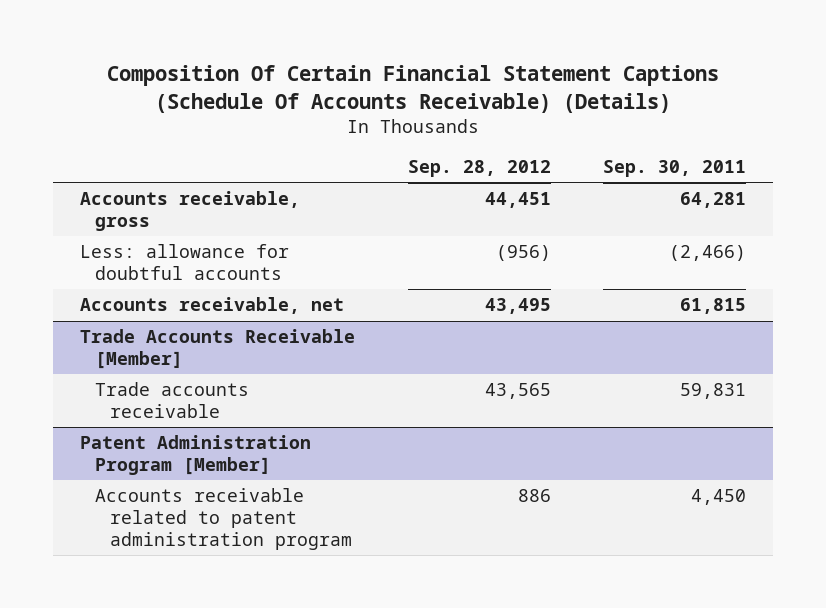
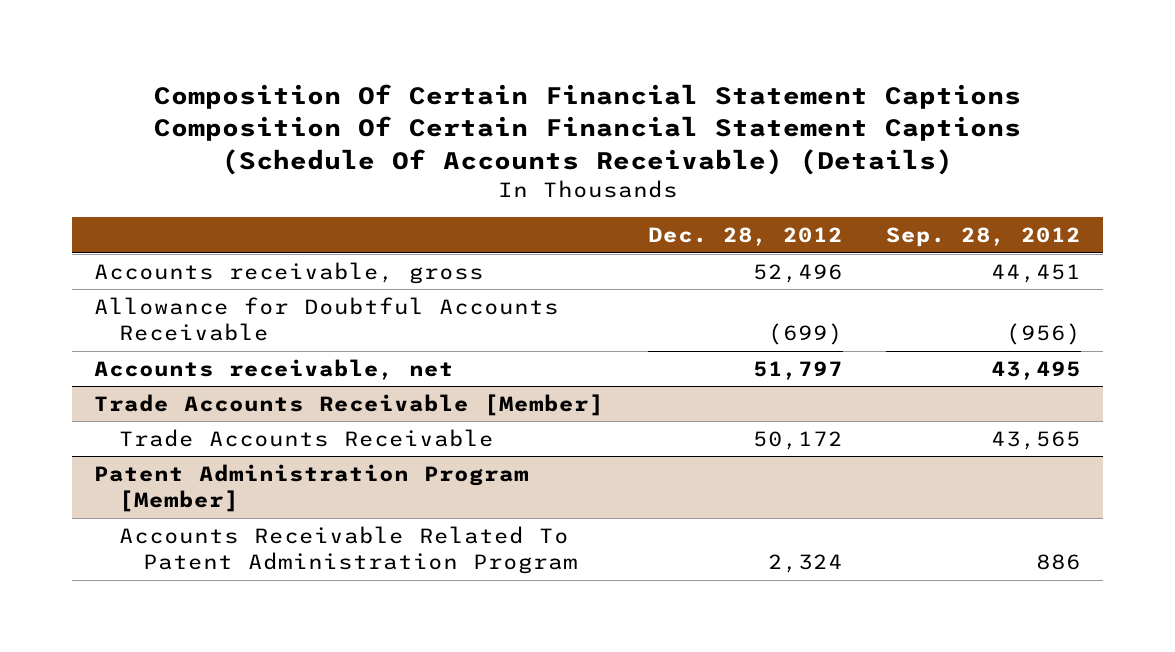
[107,65,720,113] Composition Of Certain Financial Statement Captions (Schedule Of Accounts Receivable) (Details) -> [153,84,1021,175] Composition Of Certain Financial Statement Captions Composition Of Certain Financial Statement Captions (Schedule Of Accounts Receivable) (Details)
[603,160,747,178] Sep. 30, 2011 -> none
none -> [647,227,843,247] Dec. 28, 2012
[79,244,289,281] Less: allowance for doubtful accounts -> [93,296,559,342] Allowance for Doubtful Accounts Receivable
[95,382,250,419] Trade accounts receivable -> [118,428,494,447] Trade Accounts Receivable
[95,488,353,550] Accounts receivable related to patent administration program -> [118,525,579,575] Accounts Receivable Related To Patent Administration Program

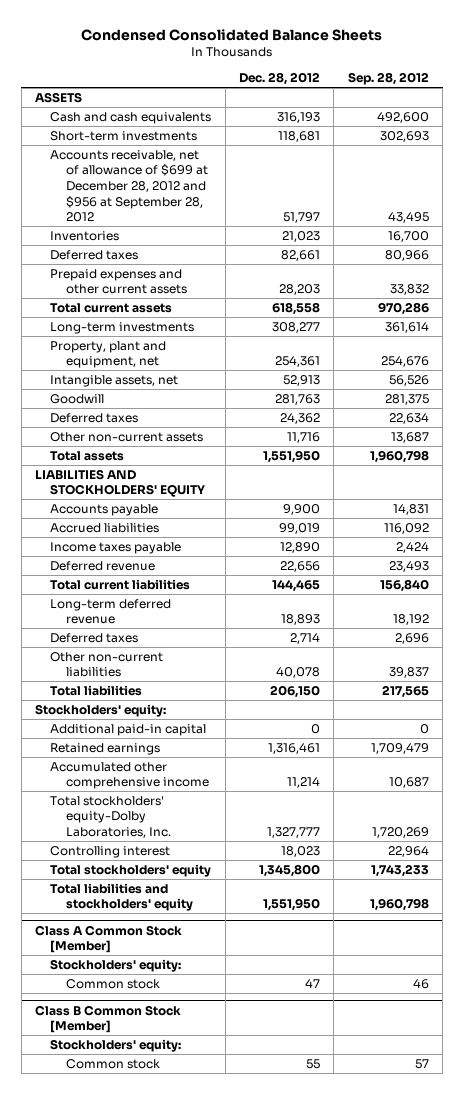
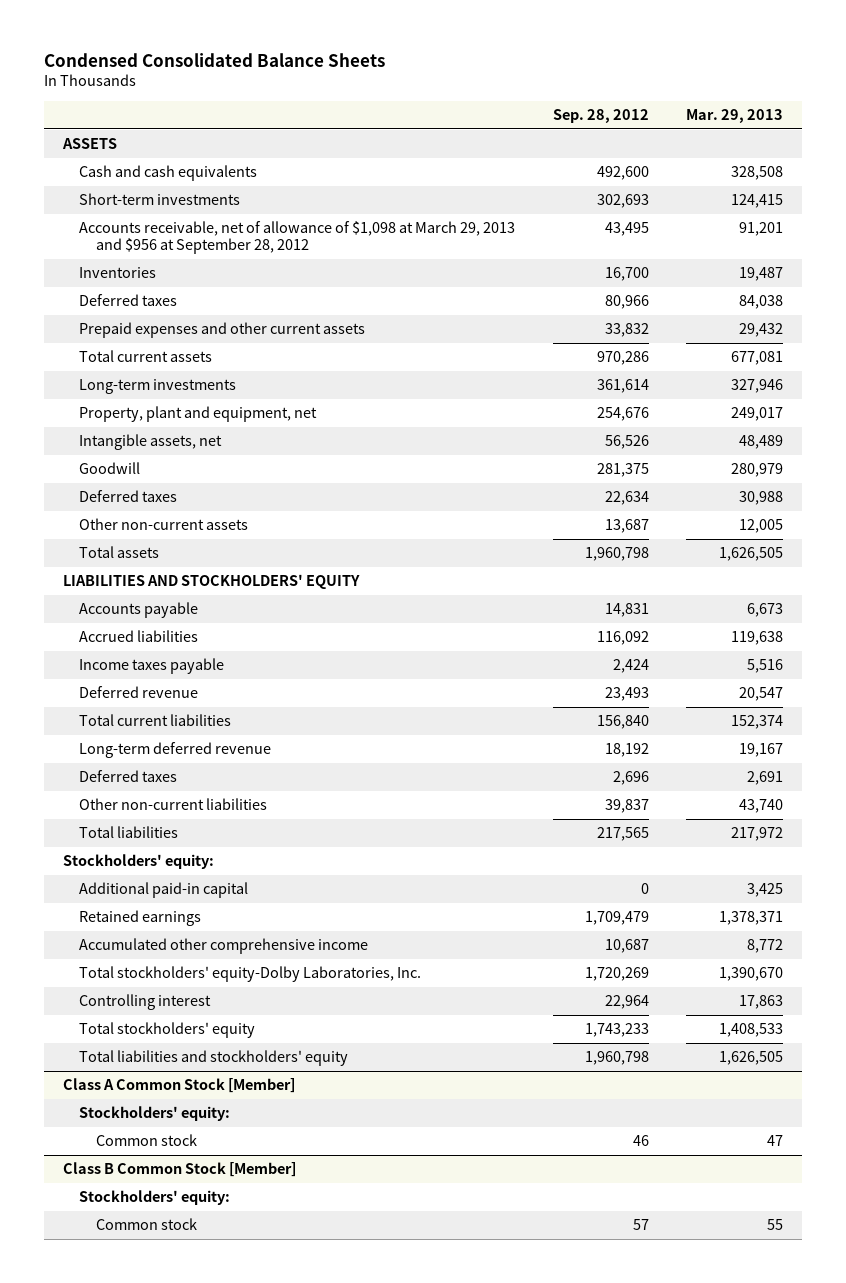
[239,72,321,86] Dec. 28, 2012 -> none
none -> [686,109,784,124] Mar. 29, 2013
[50,149,209,223] Accounts receivable, net of allowance of $699 at December 28, 2012 and $956 at September 28, 2012 -> [79,221,516,255] Accounts receivable, net of allowance of $1,098 at March 29, 2013 and $956 at September 28, 2012

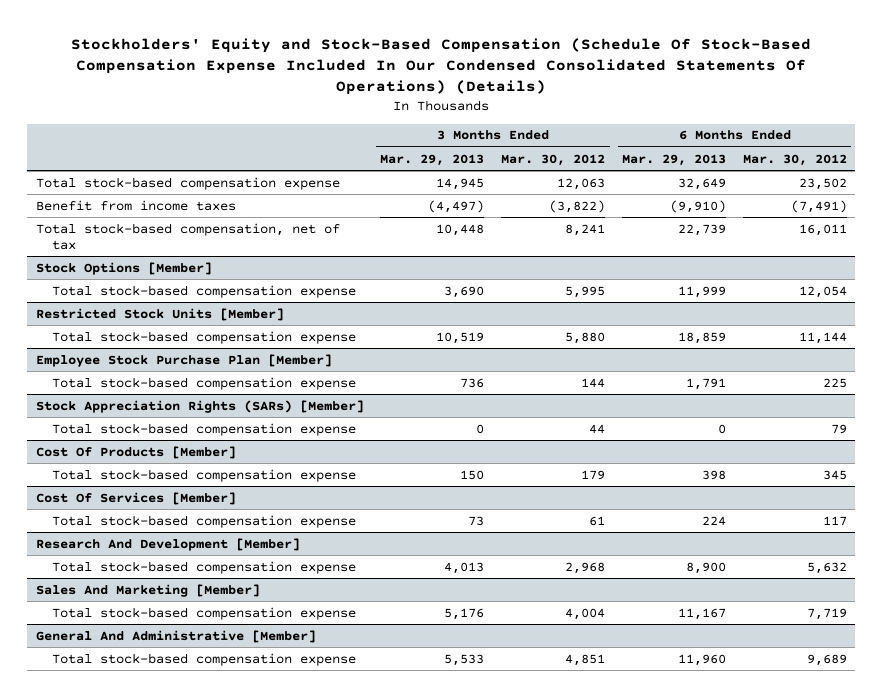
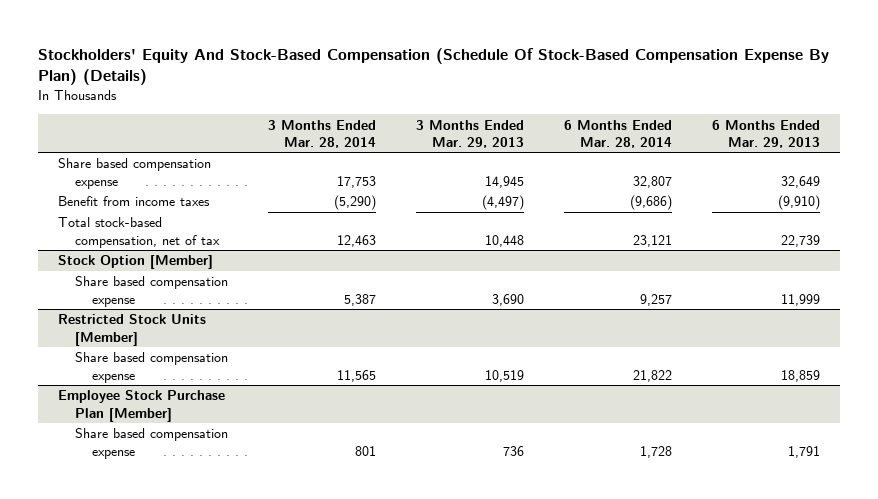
[71,37,812,96] Stockholders' Equity and Stock-Based Compensation (Schedule Of Stock-Based Compensation Expense Included In Our Condensed Consolidated Statements Of Operations) (Details) -> [38,47,830,86] Stockholders' Equity And Stock-Based Compensation (Schedule Of Stock-Based Compensation Expense By Plan) (Details)
[501,153,606,166] Mar. 30, 2012 -> none
[743,153,848,166] Mar. 30, 2012 -> none
none -> [267,119,376,148] 3 Months Ended Mar. 28, 2014
none -> [564,119,673,148] 6 Months Ended Mar. 28, 2014
[35,176,340,190] Total stock-based compensation expense -> [58,158,212,189] Share based compensation expense
[35,261,212,275] Stock Options [Member] -> [58,255,214,270] Stock Option [Member]
[52,284,357,298] Total stock-based compensation expense -> [74,276,228,307] Share based compensation expense
[52,330,357,344] Total stock-based compensation expense -> [74,352,228,383] Share based compensation expense
[35,399,364,413] Stock Appreciation Rights (SARs) [Member] -> none
[52,422,357,436] Total stock-based compensation expense -> none
[35,445,236,459] Cost Of Products [Member] -> none
[52,468,357,482] Total stock-based compensation expense -> none
[35,491,236,505] Cost Of Services [Member] -> none
[52,514,357,528] Total stock-based compensation expense -> none
[35,537,300,551] Research And Development [Member] -> none
[52,560,357,574] Total stock-based compensation expense -> none
[35,583,260,597] Sales And Marketing [Member] -> none
[52,606,357,620] Total stock-based compensation expense -> none
[35,629,316,643] General And Administrative [Member] -> none
[52,652,357,666] Total stock-based compensation expense -> none
[52,376,357,390] Total stock-based compensation expense -> [74,428,228,459] Share based compensation expense

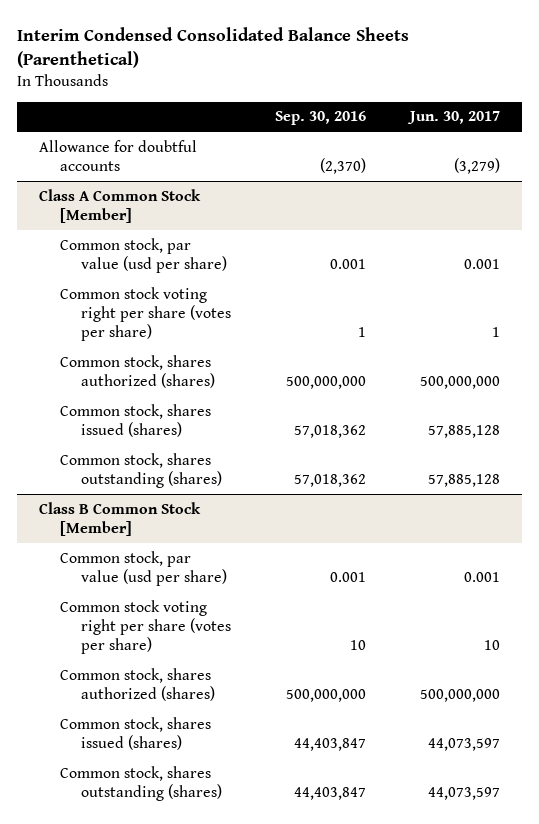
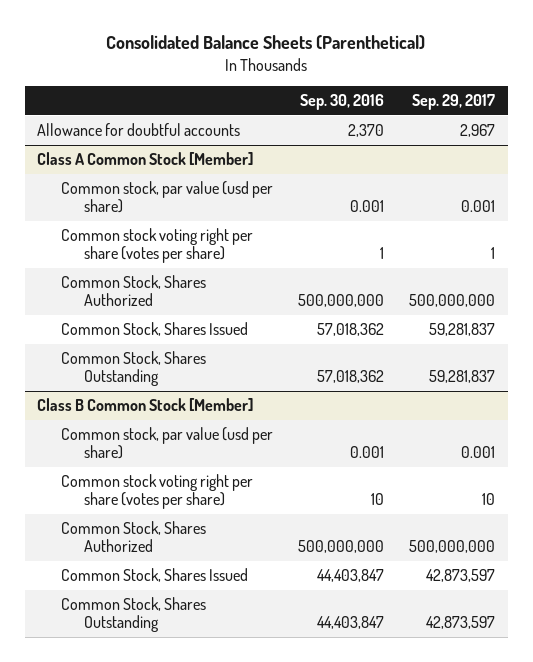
[17,27,410,69] Interim Condensed Consolidated Balance Sheets (Parenthetical) -> [106,35,426,51] Consolidated Balance Sheets (Parenthetical)
[406,111,500,125] Jun. 30, 2017 -> none
none -> [412,94,496,111] Sep. 29, 2017
[319,157,366,174] (2,370) -> [348,124,385,138] 2,370
[60,354,215,388] Common stock, shares authorized (shares) -> [60,275,206,307] Common Stock, Shares Authorized
[60,403,212,437] Common stock, shares issued (shares) -> [60,322,248,337] Common Stock, Shares Issued
[60,452,222,488] Common stock, shares outstanding (shares) -> [60,351,206,387] Common Stock, Shares Outstanding
[60,667,215,701] Common stock, shares authorized (shares) -> [60,521,206,553] Common Stock, Shares Authorized
[60,716,212,750] Common stock, shares issued (shares) -> [60,568,248,583] Common Stock, Shares Issued
[60,765,222,801] Common stock, shares outstanding (shares) -> [60,597,206,633] Common Stock, Shares Outstanding

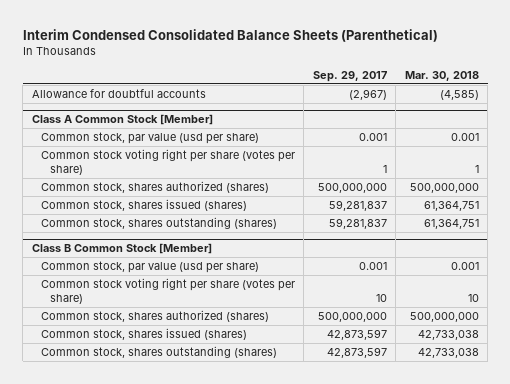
[106,35,426,51] Consolidated Balance Sheets (Parenthetical) -> [22,29,438,43] Interim Condensed Consolidated Balance Sheets (Parenthetical)
[300,94,385,111] Sep. 30, 2016 -> none
none -> [404,71,479,82] Mar. 30, 2018
[460,124,496,138] 2,967 -> [348,88,387,100] (2,967)
[60,275,206,307] Common Stock, Shares Authorized -> [40,180,269,193] Common stock, shares authorized (shares)
[60,322,248,337] Common Stock, Shares Issued -> [40,198,247,211] Common stock, shares issued (shares)
[60,351,206,387] Common Stock, Shares Outstanding -> [40,216,277,229] Common stock, shares outstanding (shares)
[60,521,206,553] Common Stock, Shares Authorized -> [40,309,269,322] Common stock, shares authorized (shares)
[60,568,248,583] Common Stock, Shares Issued -> [40,327,247,340] Common stock, shares issued (shares)
[60,597,206,633] Common Stock, Shares Outstanding -> [40,345,277,358] Common stock, shares outstanding (shares)

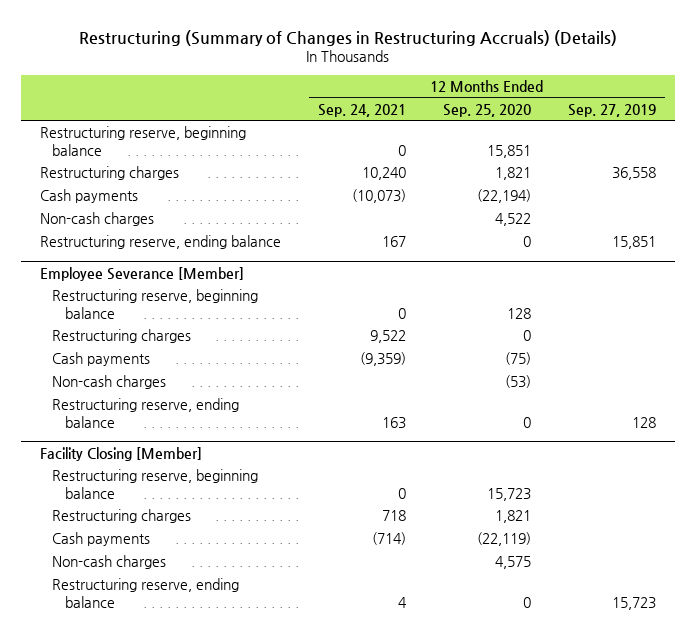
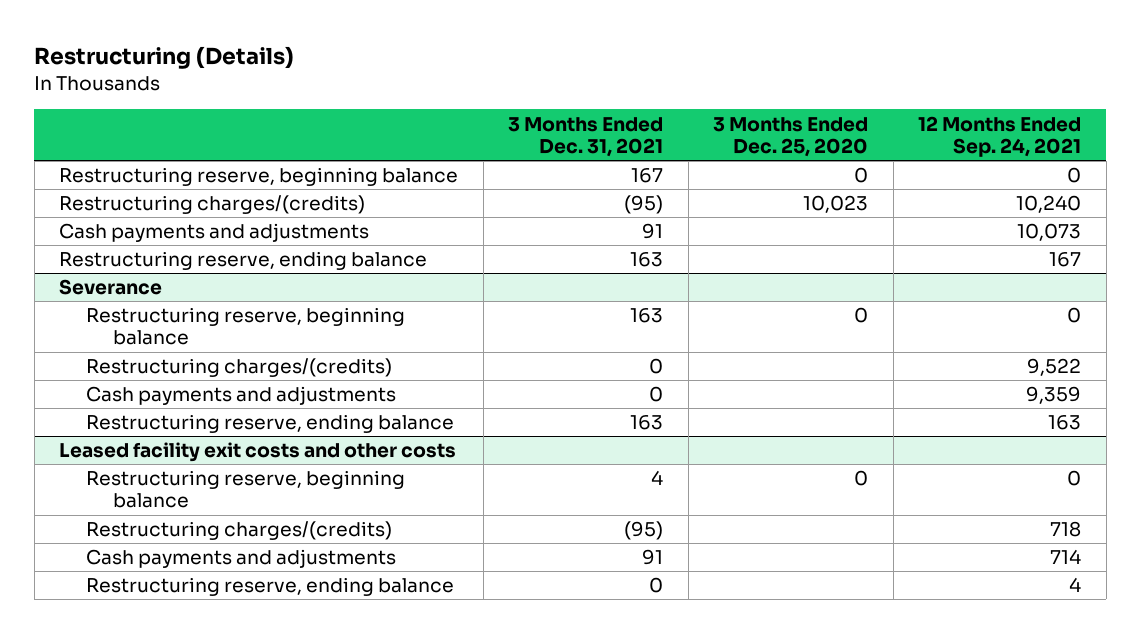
[78,29,617,46] Restructuring (Summary of Changes in Restructuring Accruals) (Details) -> [34,46,295,70] Restructuring (Details)
[443,103,532,117] Sep. 25, 2020 -> none
[568,103,657,117] Sep. 27, 2019 -> none
none -> [508,116,664,157] 3 Months Ended Dec. 31, 2021
none -> [713,116,869,157] 3 Months Ended Dec. 25, 2020
[39,212,154,227] Non-cash charges -> none
[39,166,179,181] Restructuring charges -> [59,195,366,215] Restructuring charges/(credits)
[39,189,138,204] Cash payments -> [59,223,370,243] Cash payments and adjustments
[351,189,406,204] (10,073) -> [1017,223,1082,242] 10,073
[39,266,244,281] Employee Severance [Member] -> [59,279,163,296] Severance
[52,375,167,390] Non-cash charges -> none
[52,329,192,344] Restructuring charges -> [86,358,393,378] Restructuring charges/(credits)
[52,352,151,367] Cash payments -> [86,386,397,406] Cash payments and adjustments
[359,352,406,367] (9,359) -> [1026,386,1082,405] 9,359
[39,446,202,461] Facility Closing [Member] -> [59,442,457,463] Leased facility exit costs and other costs
[52,555,167,570] Non-cash charges -> none
[52,509,192,524] Restructuring charges -> [86,521,393,541] Restructuring charges/(credits)
[52,532,151,547] Cash payments -> [86,549,397,569] Cash payments and adjustments
[371,532,406,546] (714) -> [1050,549,1082,565] 714

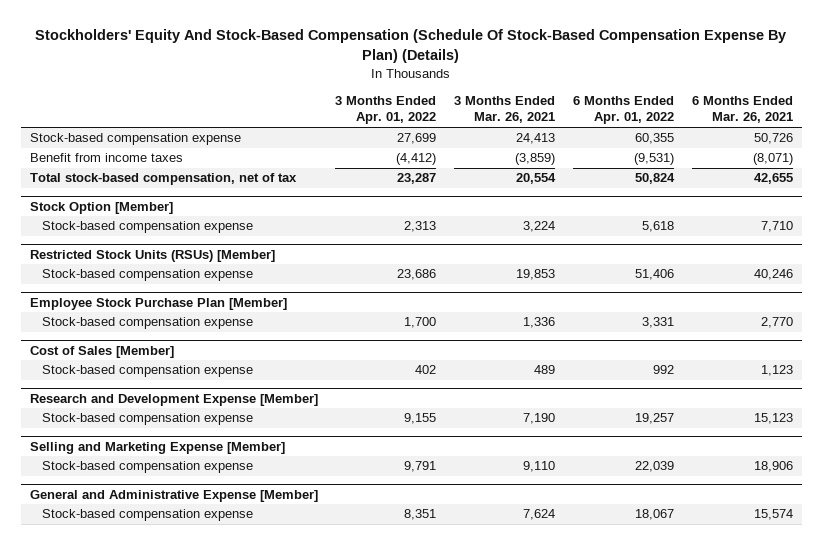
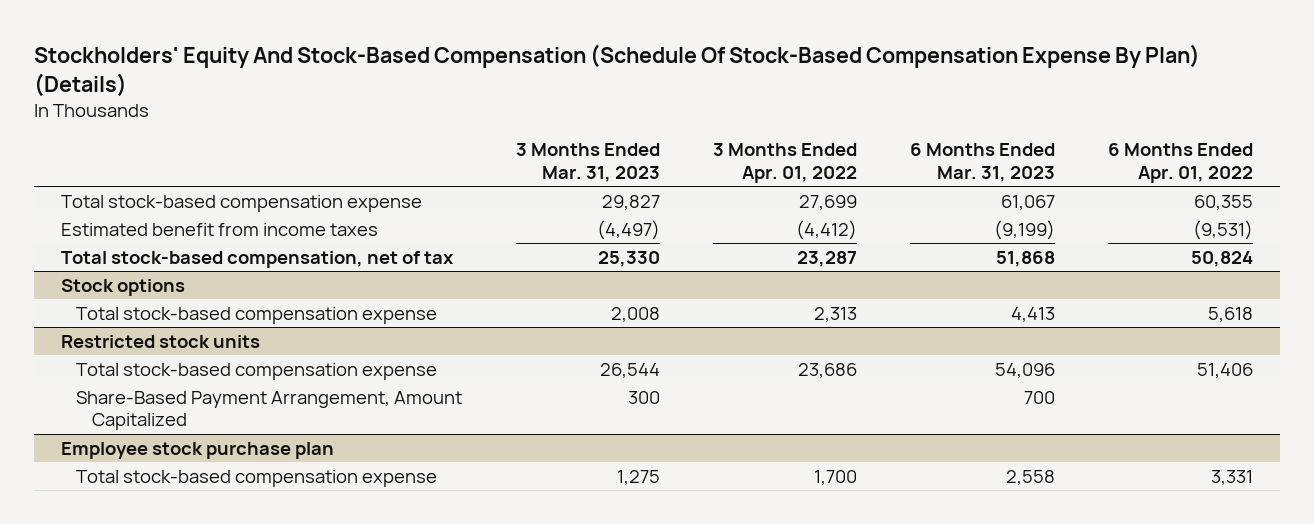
[454,95,556,124] 3 Months Ended Mar. 26, 2021 -> none
[691,95,793,124] 6 Months Ended Mar. 26, 2021 -> none
none -> [515,143,660,182] 3 Months Ended Mar. 31, 2023
none -> [910,143,1056,182] 6 Months Ended Mar. 31, 2023
[29,133,241,146] Stock-based compensation expense -> [60,194,422,212] Total stock-based compensation expense
[29,153,183,163] Benefit from income taxes -> [60,222,378,236] Estimated benefit from income taxes
[29,345,174,358] Cost of Sales [Member] -> none
[42,365,254,378] Stock-based compensation expense -> none
[29,393,318,406] Research and Development Expense [Member] -> none
[42,413,254,426] Stock-based compensation expense -> none
[29,441,285,454] Selling and Marketing Expense [Member] -> none
[42,461,254,474] Stock-based compensation expense -> none
[29,489,318,502] General and Administrative Expense [Member] -> none
[42,509,254,522] Stock-based compensation expense -> none
[29,201,173,214] Stock Option [Member] -> [60,278,185,296] Stock options
[42,221,254,234] Stock-based compensation expense -> [76,306,438,324] Total stock-based compensation expense
[29,249,275,262] Restricted Stock Units (RSUs) [Member] -> [60,334,260,348] Restricted stock units
[42,269,254,282] Stock-based compensation expense -> [76,362,438,380] Total stock-based compensation expense
none -> [76,390,463,431] Share-Based Payment Arrangement, Amount Capitalized
[29,297,287,310] Employee Stock Purchase Plan [Member] -> [60,441,334,459] Employee stock purchase plan
[42,317,254,330] Stock-based compensation expense -> [76,469,438,487] Total stock-based compensation expense

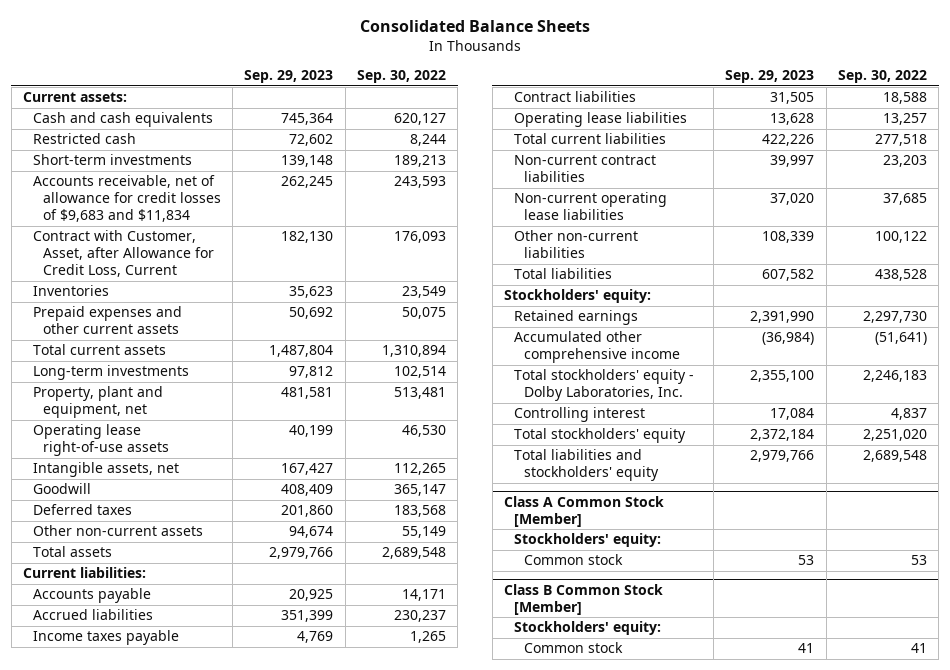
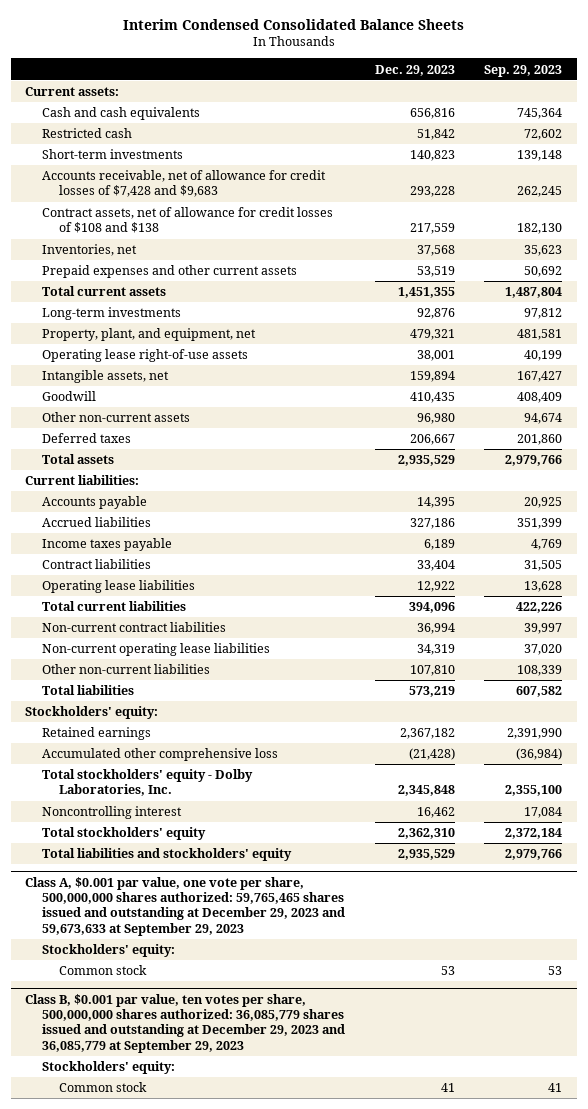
[359,20,590,33] Consolidated Balance Sheets -> [122,18,464,30] Interim Condensed Consolidated Balance Sheets
[356,70,446,84] Sep. 30, 2022 -> none
none -> [374,64,455,76] Dec. 29, 2023
[32,175,221,223] Accounts receivable, net of allowance for credit losses of $9,683 and $11,834 -> [42,170,327,198] Accounts receivable, net of allowance for credit losses of $7,428 and $9,683
[32,230,214,278] Contract with Customer, Asset, after Allowance for Credit Loss, Current -> [42,207,334,234] Contract assets, net of allowance for credit losses of $108 and $138
[32,285,109,297] Inventories -> [42,244,138,257] Inventories, net
[32,386,163,419] Property, plant and equipment, net -> [42,328,257,342] Property, plant, and equipment, net
[32,504,132,516] Deferred taxes -> [42,433,132,444] Deferred taxes
[513,331,680,364] Accumulated other comprehensive income -> [42,748,279,762] Accumulated other comprehensive loss
[513,407,645,423] Controlling interest -> [42,806,183,820] Noncontrolling interest
[503,495,664,527] Class A Common Stock [Member] -> [25,876,346,936] Class A, $0.001 par value, one vote per share, 500,000,000 shares authorized: 59,765,465 shares issued and outstanding at December 29, 2023 and 59,673,633 at September 29, 2023
[503,583,663,615] Class B Common Stock [Member] -> [25,993,346,1053] Class B, $0.001 par value, ten votes per share, 500,000,000 shares authorized: 36,085,779 shares issued and outstanding at December 29, 2023 and 36,085,779 at September 29, 2023

